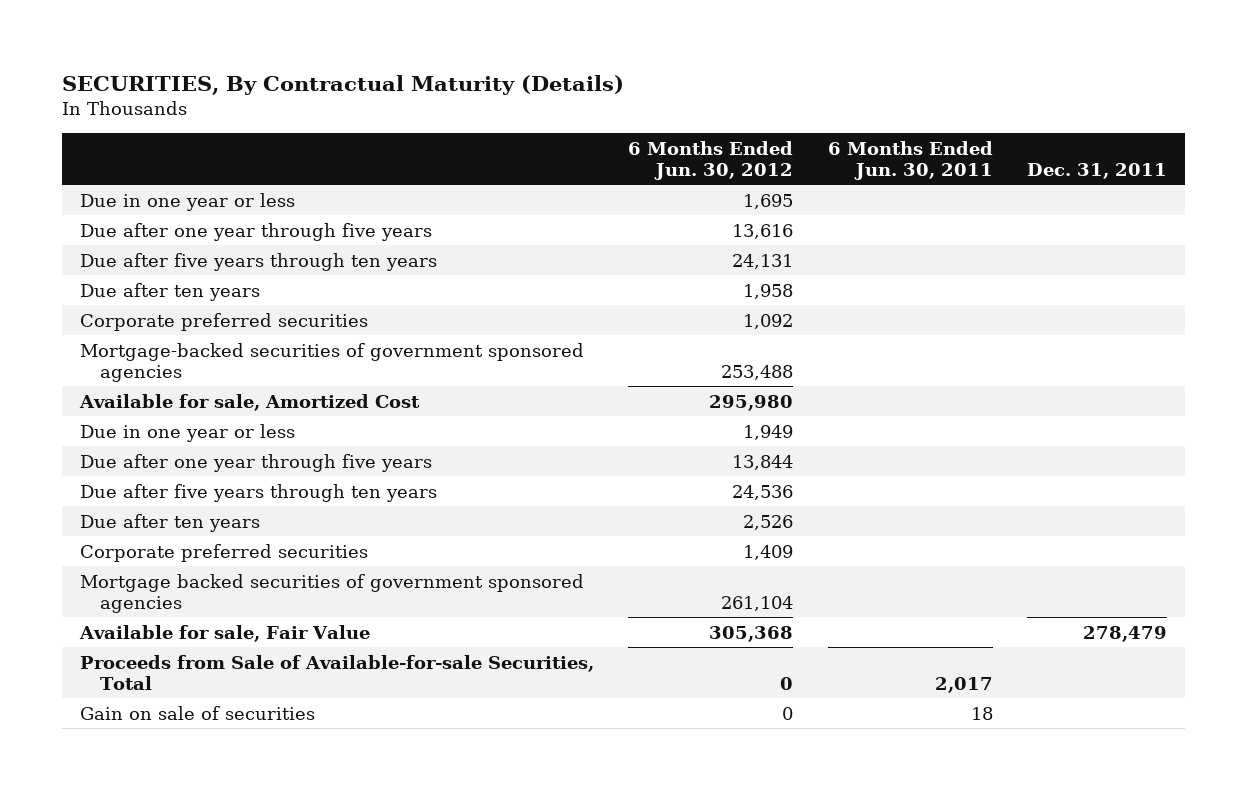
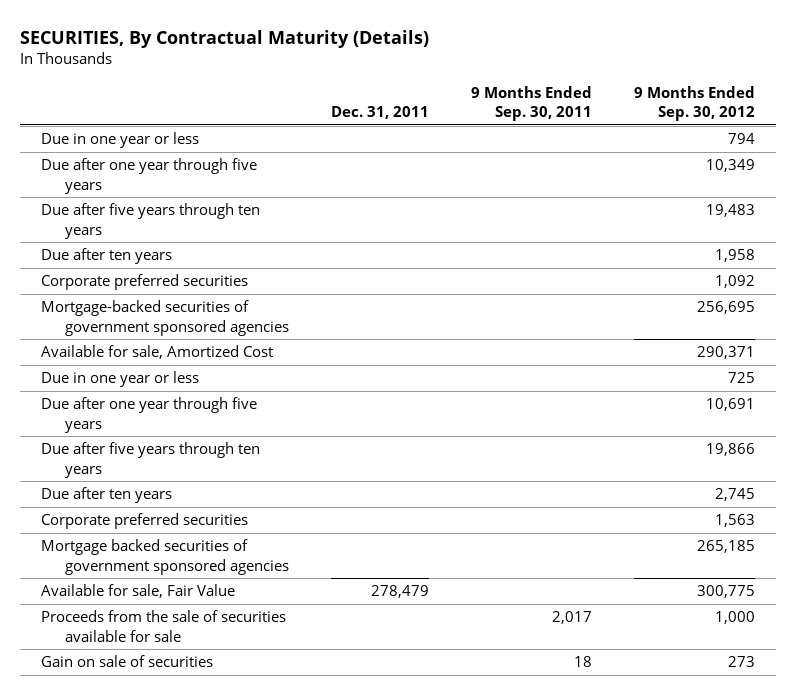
[628,140,794,181] 6 Months Ended Jun. 30, 2012 -> none
[827,140,993,181] 6 Months Ended Jun. 30, 2011 -> none
none -> [471,85,593,122] 9 Months Ended Sep. 30, 2011
none -> [634,85,756,122] 9 Months Ended Sep. 30, 2012
[79,654,594,690] Proceeds from Sale of Available-for-sale Securities, Total -> [41,610,287,642] Proceeds from the sale of securities available for sale

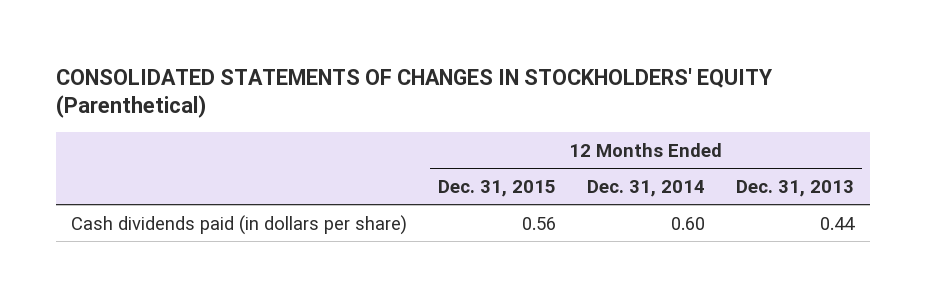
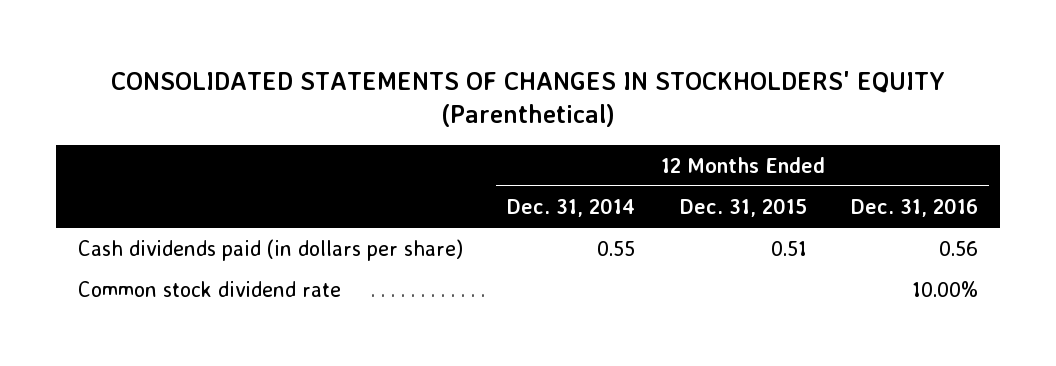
[736,179,855,197] Dec. 31, 2013 -> none
none -> [850,197,978,217] Dec. 31, 2016
[522,216,557,230] 0.56 -> [770,240,807,256] 0.51
[671,216,706,230] 0.60 -> [597,240,636,256] 0.55
none -> [78,280,342,297] Common stock dividend rate

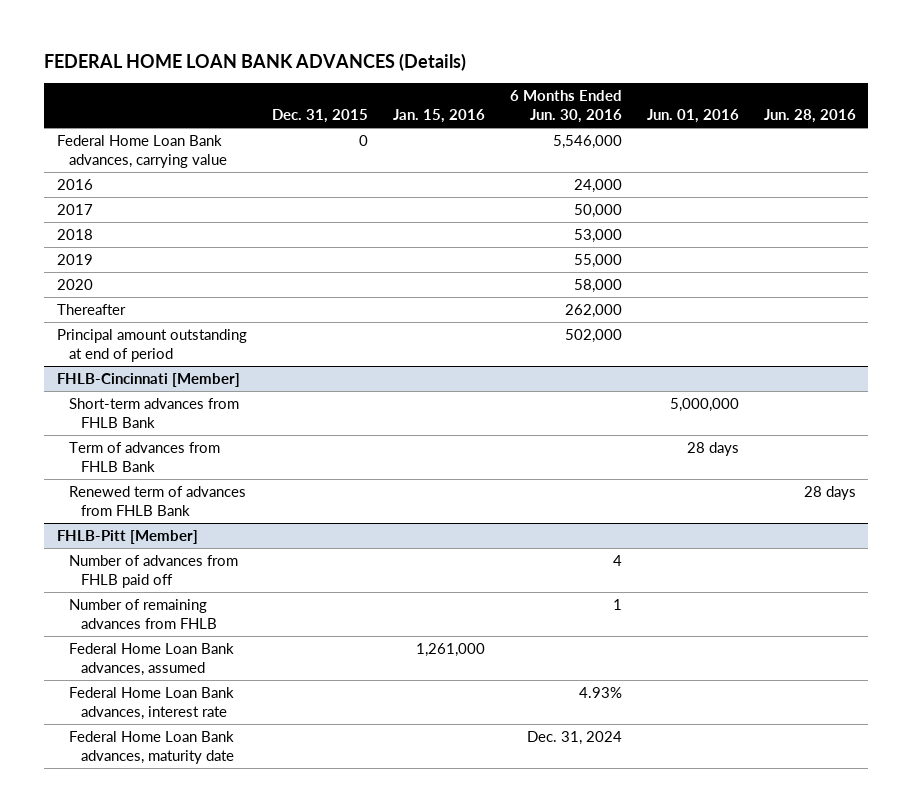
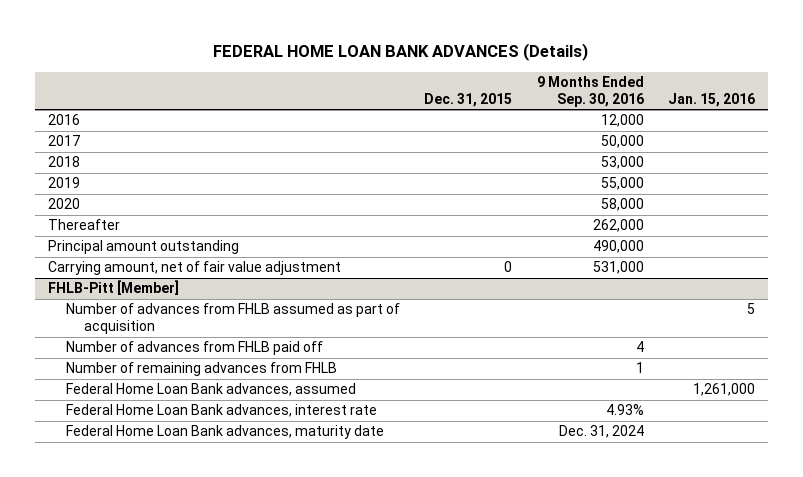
[509,89,622,123] 6 Months Ended Jun. 30, 2016 -> none
[646,108,739,123] Jun. 01, 2016 -> none
[763,108,856,123] Jun. 28, 2016 -> none
none -> [536,76,644,107] 9 Months Ended Sep. 30, 2016
[56,135,227,169] Federal Home Loan Bank advances, carrying value -> none
[56,373,240,388] FHLB-Cincinnati [Member] -> none
[68,398,239,429] Short-term advances from FHLB Bank -> none
[68,442,220,473] Term of advances from FHLB Bank -> none
[68,486,246,517] Renewed term of advances from FHLB Bank -> none
[56,329,247,363] Principal amount outstanding at end of period -> [47,240,239,255] Principal amount outstanding
none -> [47,261,341,276] Carrying amount, net of fair value adjustment
none -> [65,303,400,335] Number of advances from FHLB assumed as part of acquisition

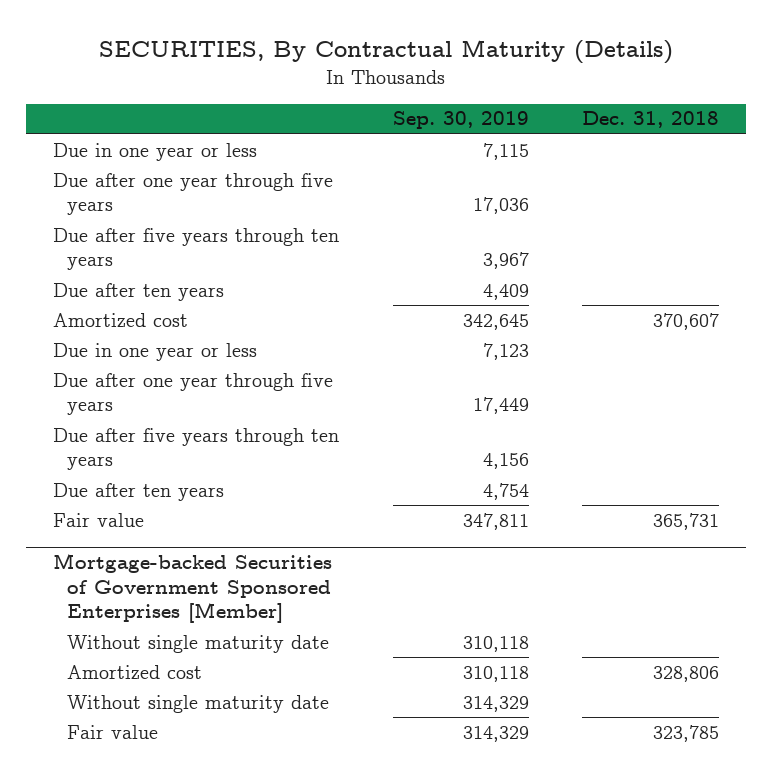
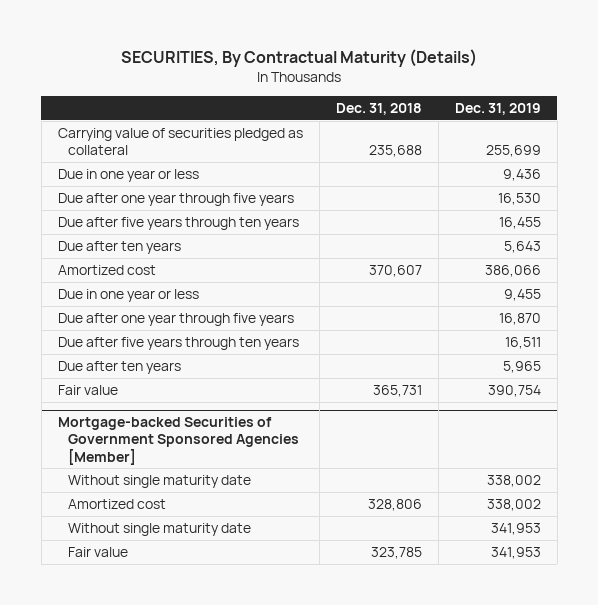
[392,111,529,130] Sep. 30, 2019 -> none
none -> [454,102,541,115] Dec. 31, 2019
none -> [57,127,303,155] Carrying value of securities pledged as collateral
[53,553,333,624] Mortgage-backed Securities of Government Sponsored Enterprises [Member] -> [57,417,300,465] Mortgage-backed Securities of Government Sponsored Agencies [Member]

